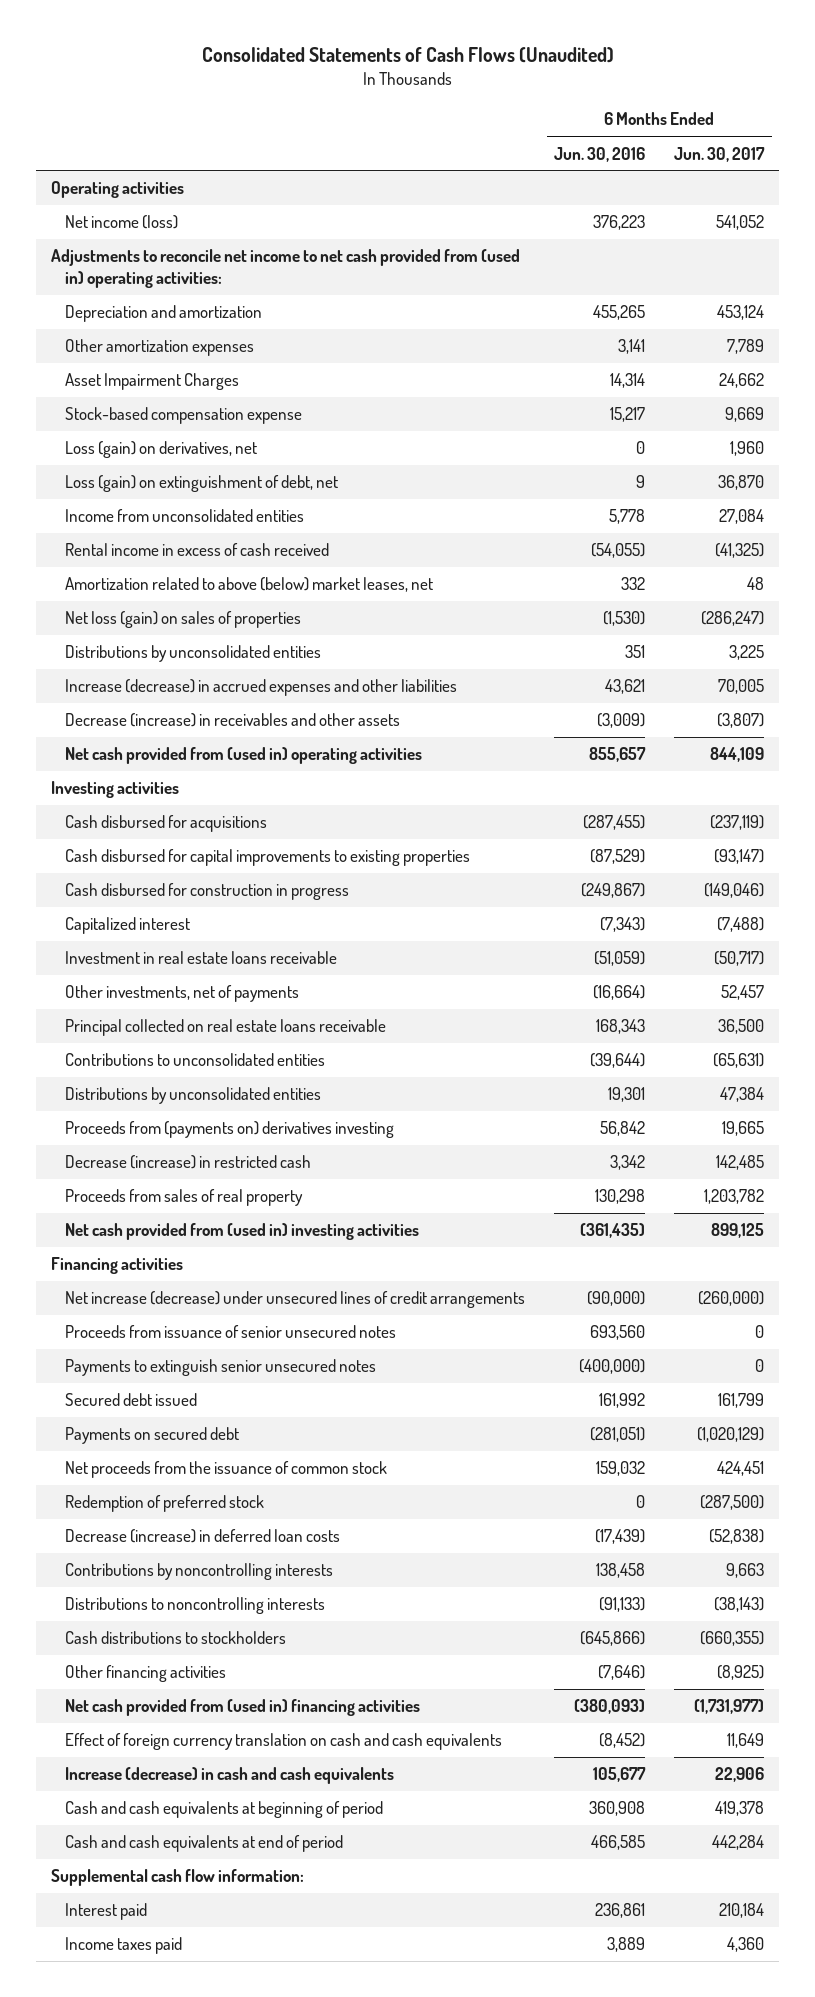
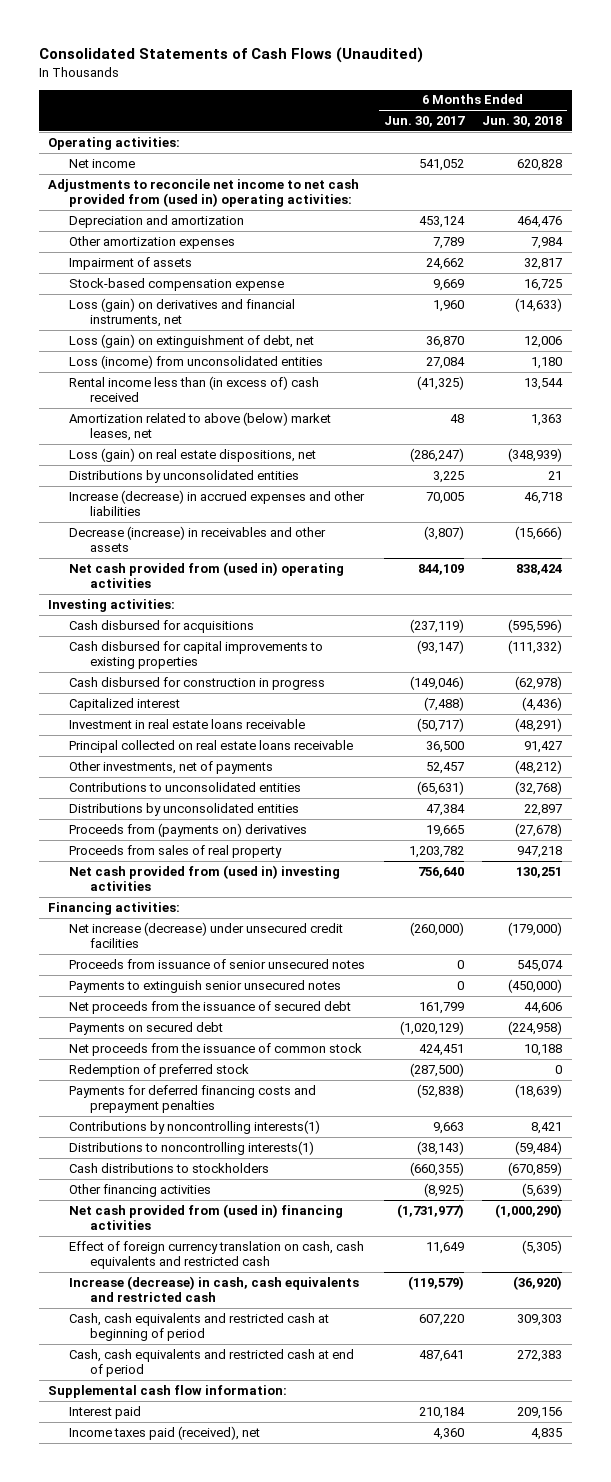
[554,146,646,162] Jun. 30, 2016 -> none
none -> [482,115,563,127] Jun. 30, 2018
[50,181,184,199] Operating activities -> [48,136,181,150] Operating activities:
[64,215,178,230] Net income (loss) -> [69,158,136,168] Net income
[64,373,239,391] Asset Impairment Charges -> [69,256,193,270] Impairment of assets
[64,441,257,459] Loss (gain) on derivatives, net -> [69,297,296,327] Loss (gain) on derivatives and financial instruments, net
[64,509,304,523] Income from unconsolidated entities -> [69,354,324,369] Loss (income) from unconsolidated entities
[64,543,329,557] Rental income in excess of cash received -> [69,375,320,402] Rental income less than (in excess of) cash received
[64,611,301,629] Net loss (gain) on sales of properties -> [69,447,317,462] Loss (gain) on real estate dispositions, net
[50,781,179,799] Investing activities -> [48,598,176,612] Investing activities:
[64,985,299,1003] Other investments, net of payments -> [69,760,274,774] Other investments, net of payments
[64,1155,311,1170] Decrease (increase) in restricted cash -> none
[64,1121,394,1139] Proceeds from (payments on) derivatives investing -> [69,822,308,837] Proceeds from (payments on) derivatives
[711,1223,765,1239] 899,125 -> [417,866,464,878] 756,640
[50,1257,183,1275] Financing activities -> [48,901,181,915] Financing activities:
[64,1291,525,1309] Net increase (decrease) under unsecured lines of credit arrangements -> [69,921,344,948] Net increase (decrease) under unsecured credit facilities
[64,1393,197,1407] Secured debt issued -> [69,1000,352,1014] Net proceeds from the issuance of secured debt
[64,1529,340,1544] Decrease (increase) in deferred loan costs -> [69,1084,317,1113] Payments for deferred financing costs and prepayment penalties
[64,1563,333,1581] Contributions by noncontrolling interests -> [69,1119,321,1134] Contributions by noncontrolling interests(1)
[64,1597,325,1615] Distributions to noncontrolling interests -> [69,1140,315,1155] Distributions to noncontrolling interests(1)
[64,1733,502,1751] Effect of foreign currency translation on cash and cash equivalents -> [69,1240,365,1269] Effect of foreign currency translation on cash, cash equivalents and restricted cash
[64,1767,394,1785] Increase (decrease) in cash and cash equivalents -> [69,1275,360,1302] Increase (decrease) in cash, cash equivalents and restricted cash
[715,1767,765,1783] 22,906 -> [407,1275,464,1290] (119,579)
[64,1801,383,1819] Cash and cash equivalents at beginning of period -> [69,1312,330,1341] Cash, cash equivalents and restricted cash at beginning of period
[715,1801,765,1817] 419,378 -> [418,1313,464,1326] 607,220
[64,1835,343,1853] Cash and cash equivalents at end of period -> [69,1348,355,1377] Cash, cash equivalents and restricted cash at end of period
[712,1835,765,1851] 442,284 -> [418,1349,464,1362] 487,641
[64,1937,182,1955] Income taxes paid -> [69,1425,261,1440] Income taxes paid (received), net

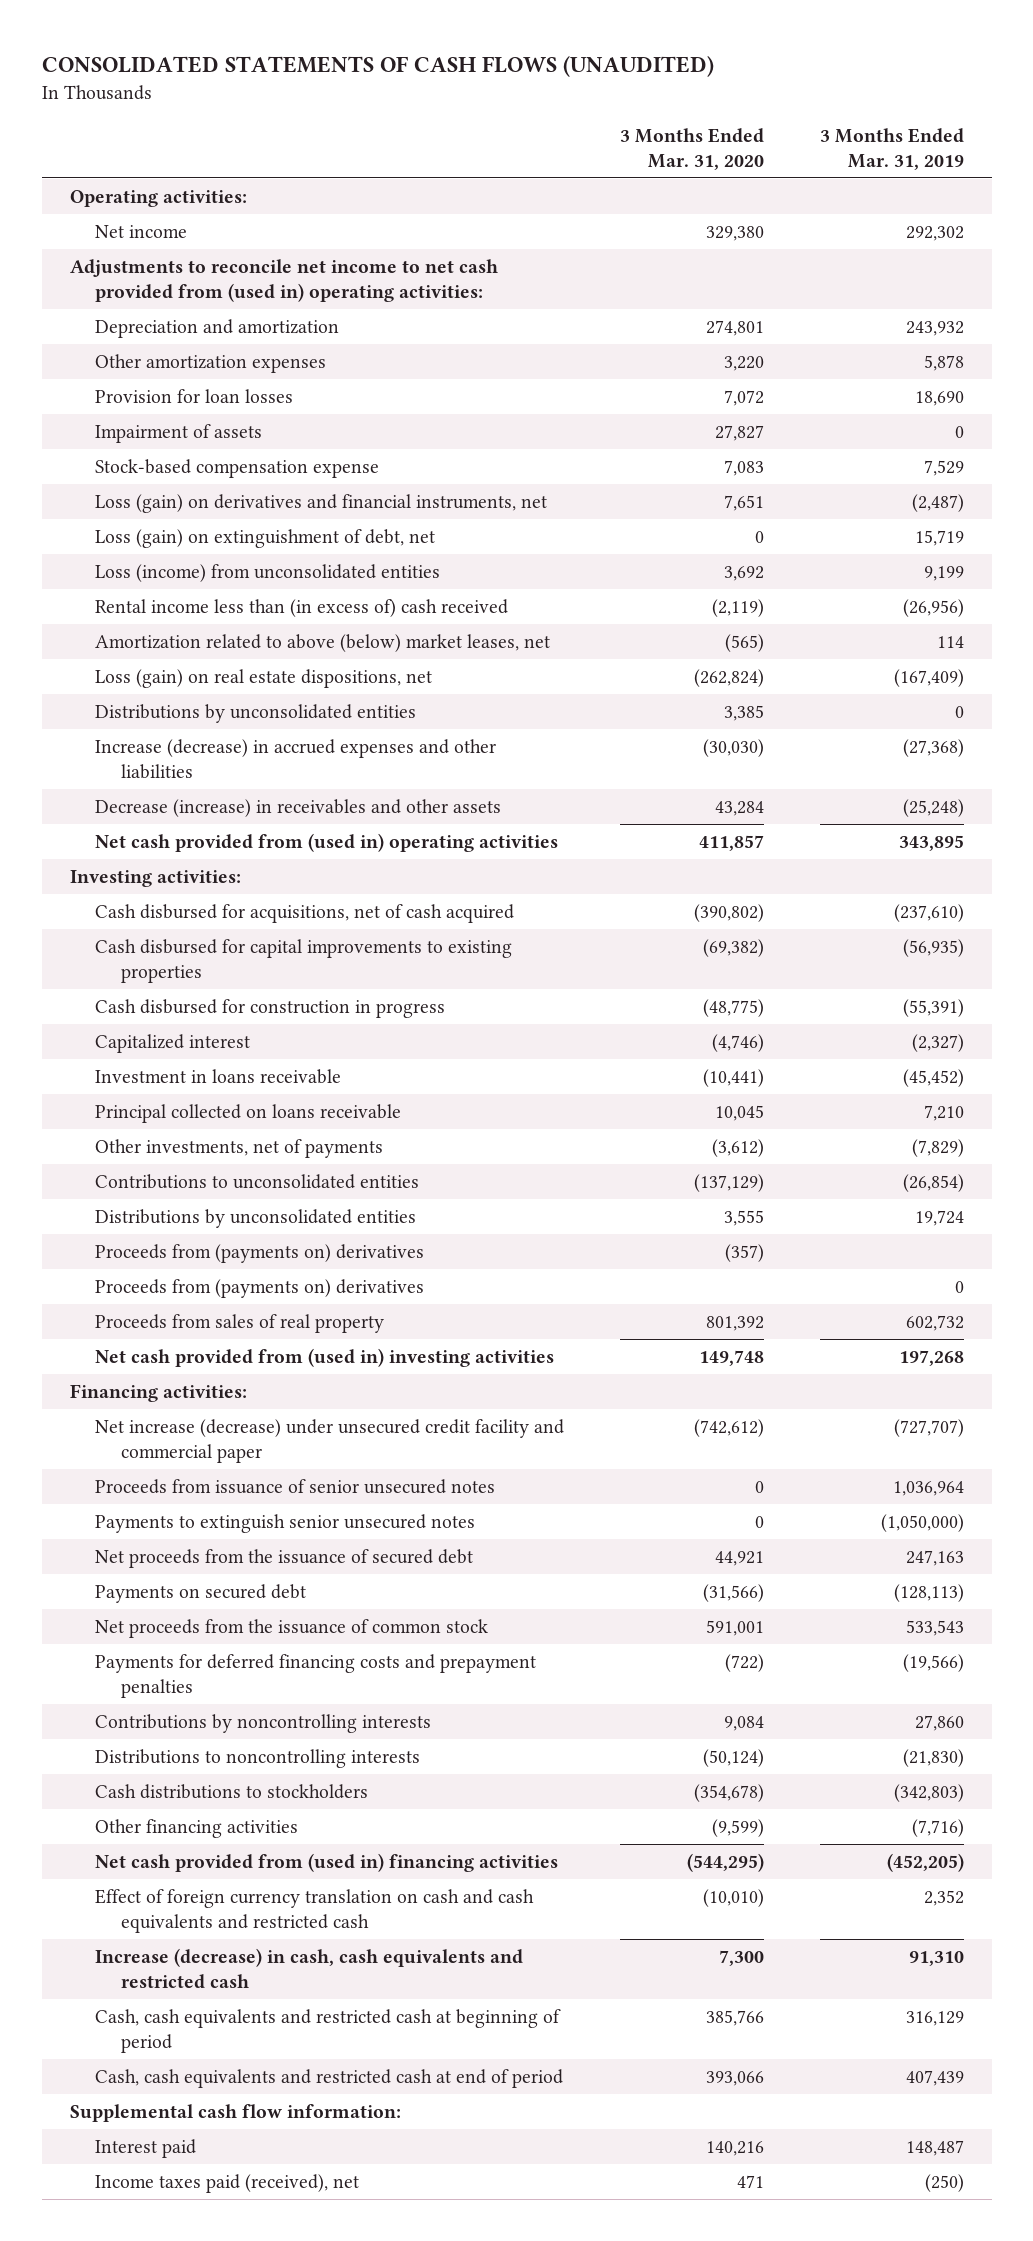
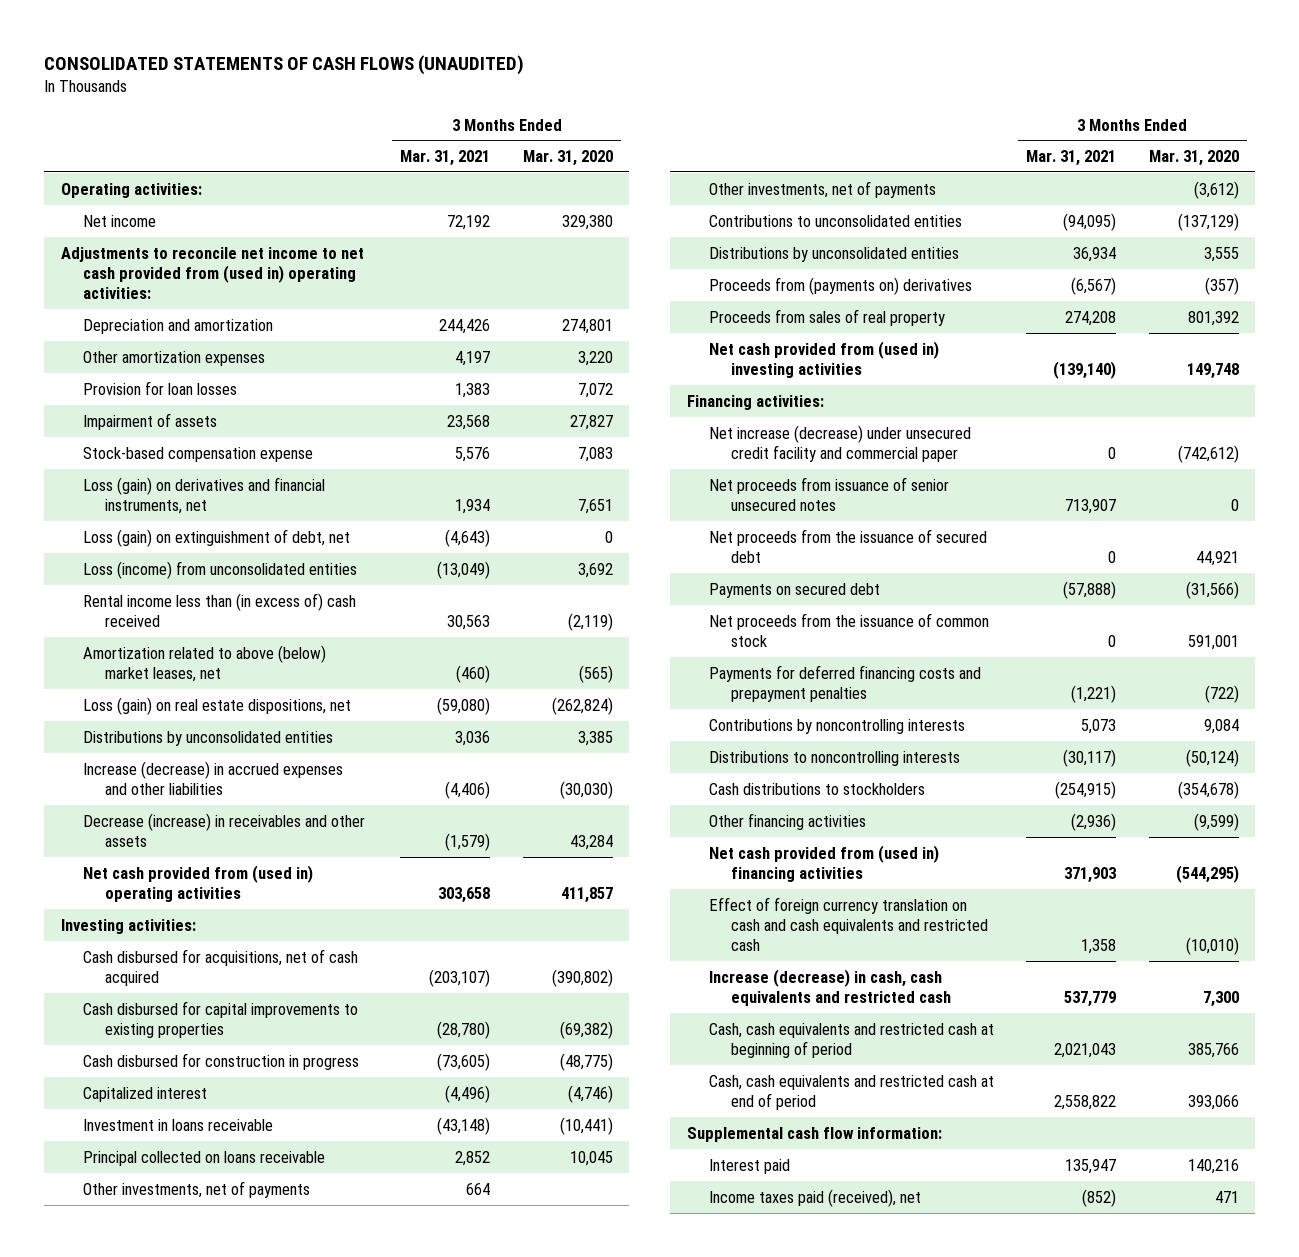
[819,128,964,170] 3 Months Ended Mar. 31, 2019 -> none
none -> [400,150,491,167] Mar. 31, 2021
none -> [82,1180,310,1198] Other investments, net of payments
[95,1278,425,1298] Proceeds from (payments on) derivatives -> none
[95,1513,476,1533] Payments to extinguish senior unsecured notes -> none
[95,1478,496,1494] Proceeds from issuance of senior unsecured notes -> [708,476,949,512] Net proceeds from issuance of senior unsecured notes

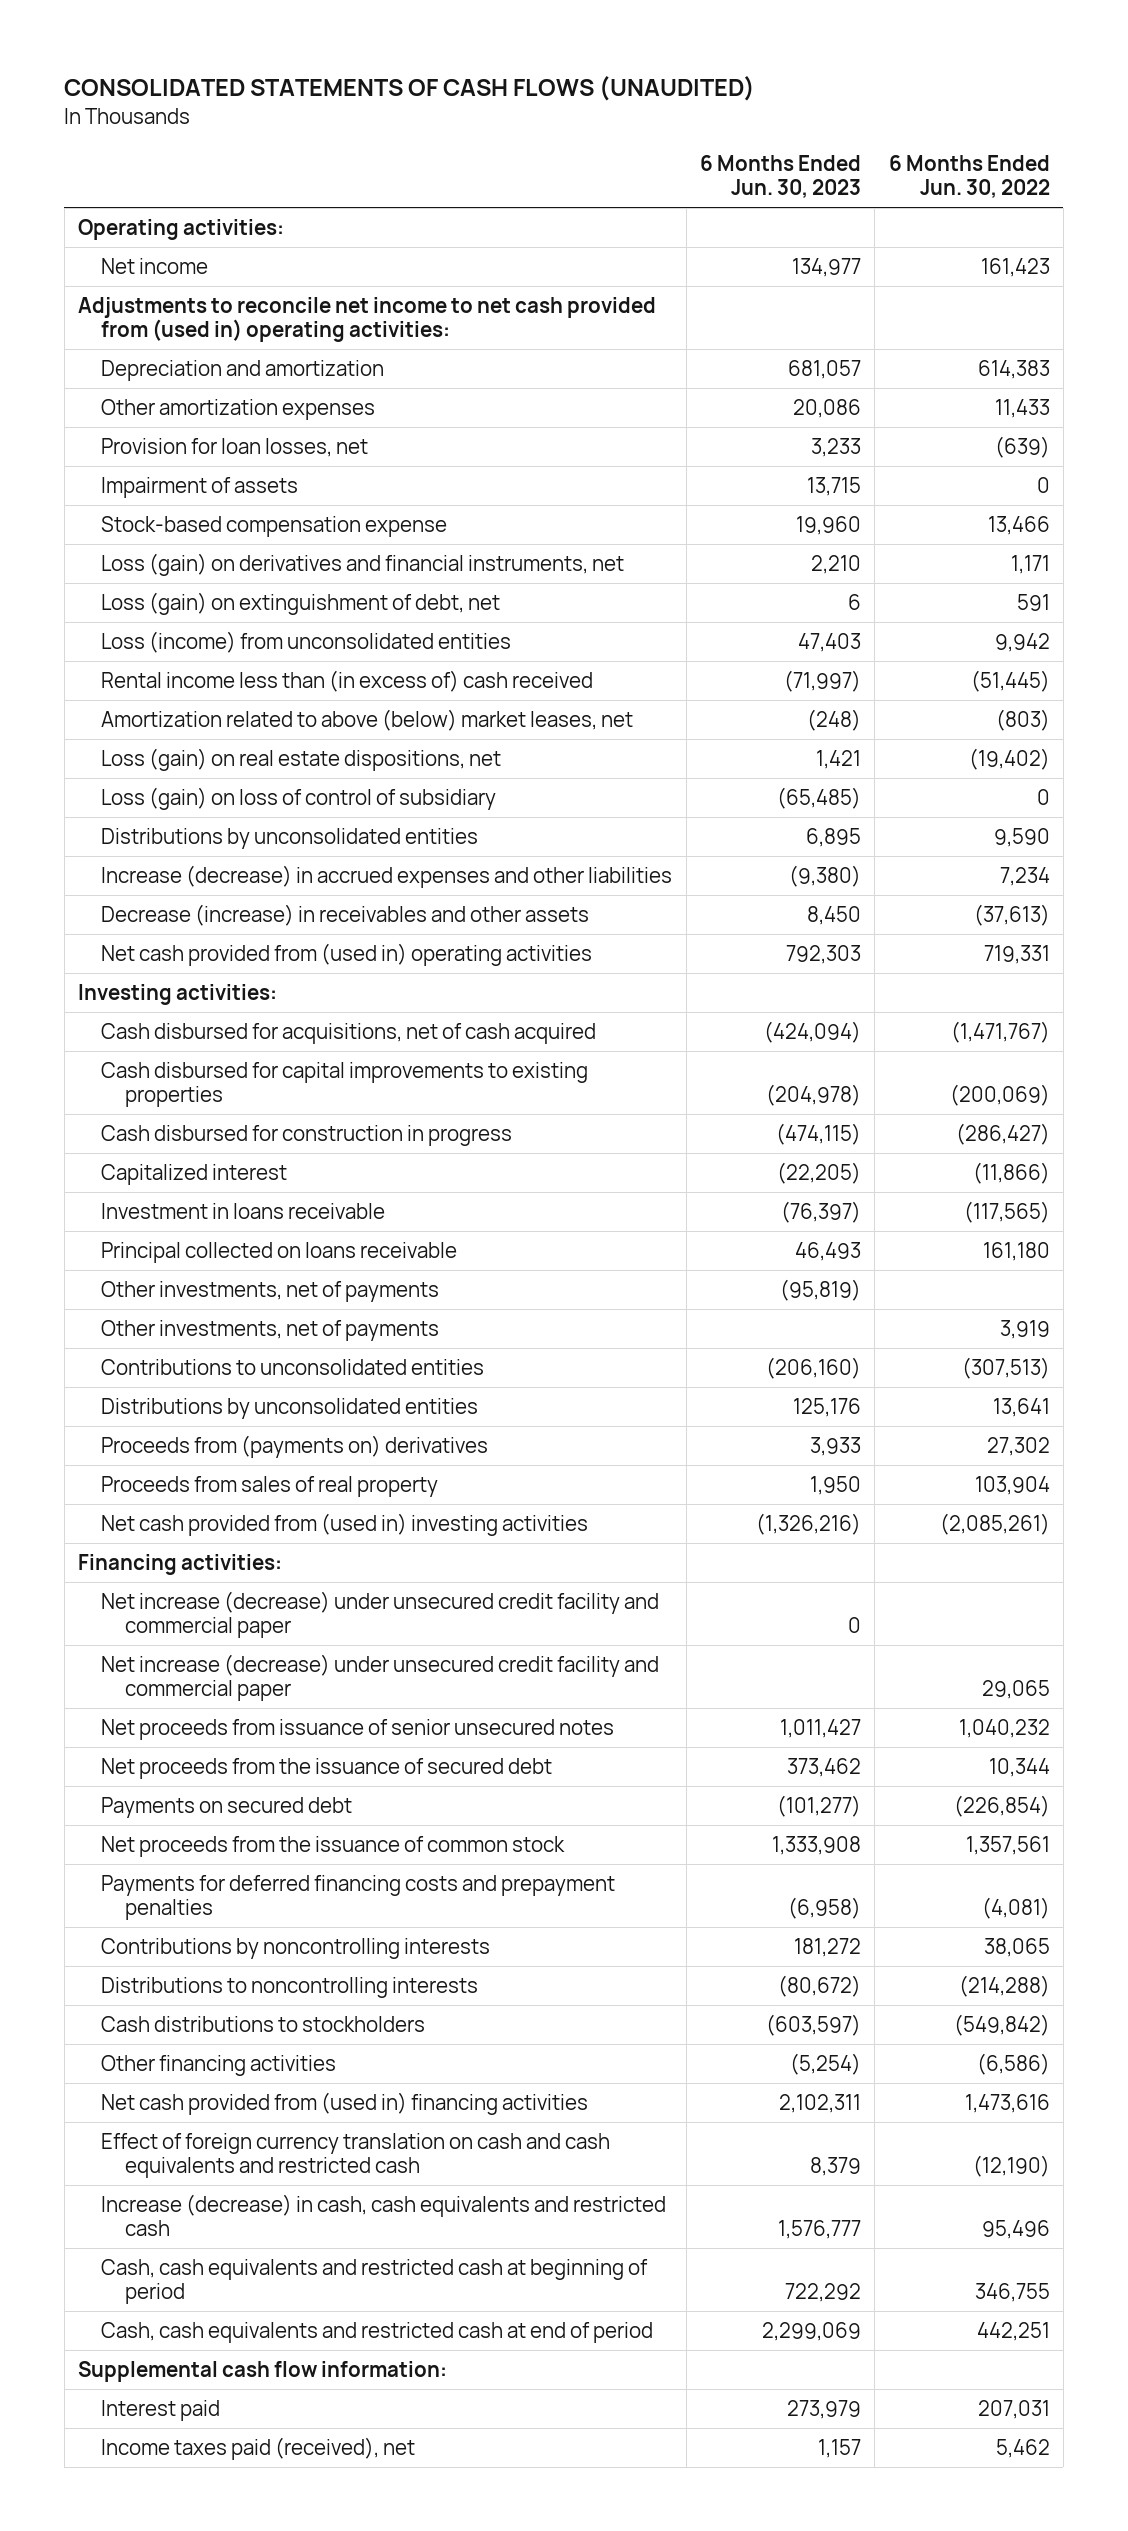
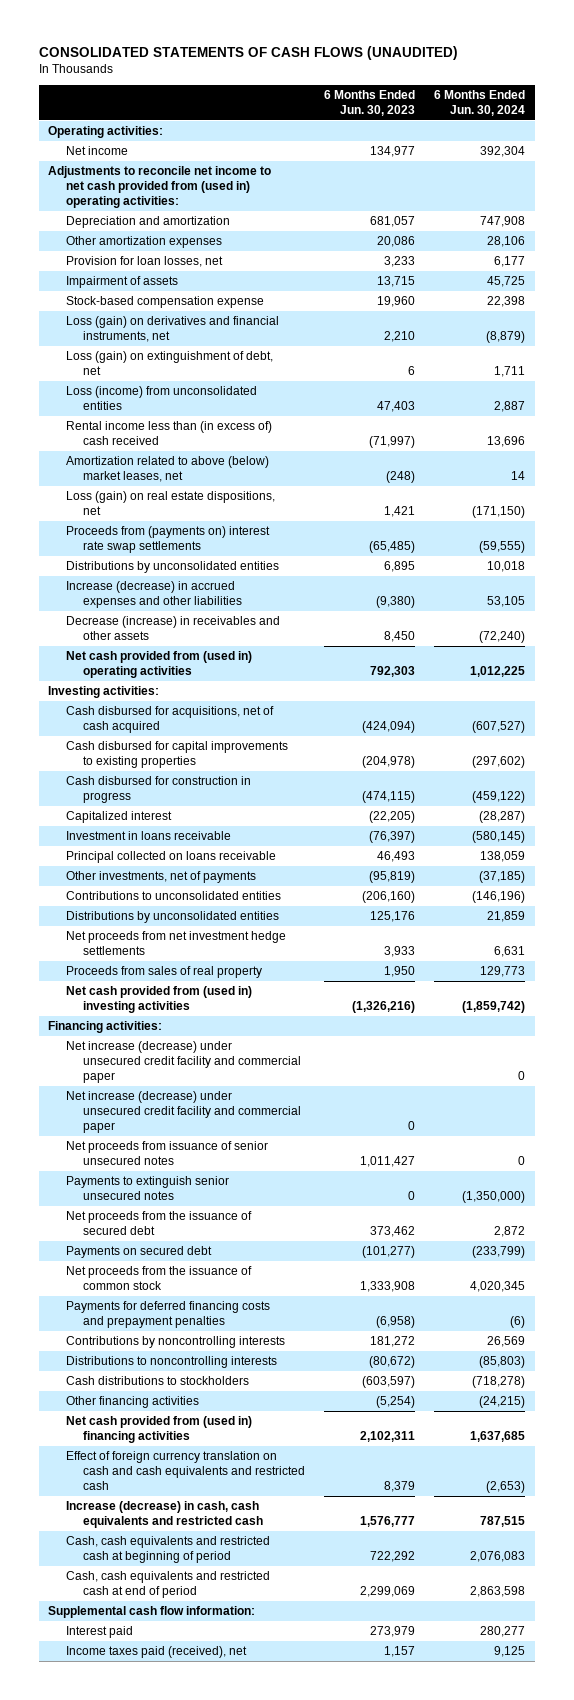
[888,155,1050,199] 6 Months Ended Jun. 30, 2022 -> none
none -> [434,90,526,117] 6 Months Ended Jun. 30, 2024
[101,787,497,811] Loss (gain) on loss of control of subsidiary -> [65,526,270,554] Proceeds from (payments on) interest rate swap settlements
[101,1320,440,1342] Other investments, net of payments -> none
[101,1435,489,1459] Proceeds from (payments on) derivatives -> [65,931,286,956] Net proceeds from net investment hedge settlements
[101,1591,660,1639] Net increase (decrease) under unsecured credit facility and commercial paper -> [65,1091,302,1134] Net increase (decrease) under unsecured credit facility and commercial paper
none -> [65,1176,229,1201] Payments to extinguish senior unsecured notes

